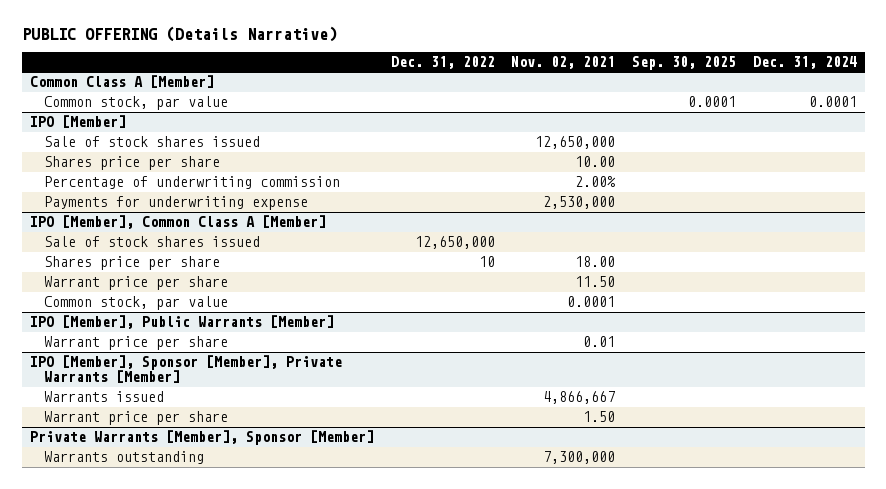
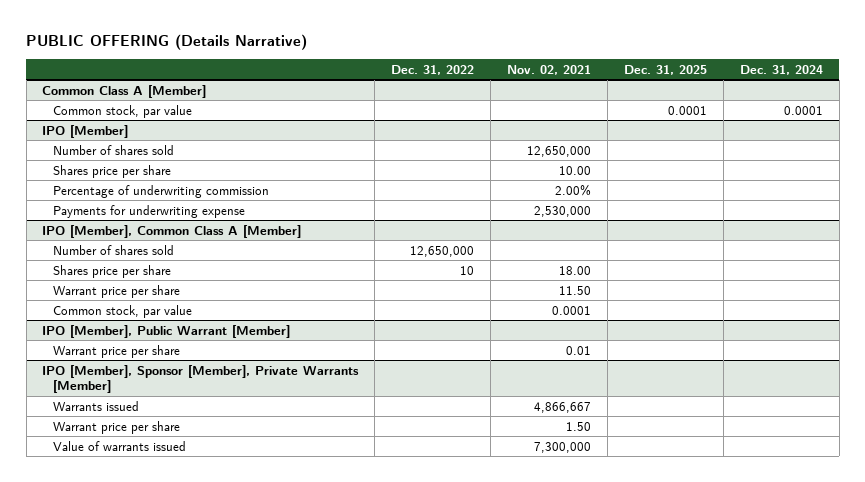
[631,55,736,70] Sep. 30, 2025 -> none
none -> [623,64,707,75] Dec. 31, 2025
[43,136,260,148] Sale of stock shares issued -> [53,144,175,155] Number of shares sold
[43,236,260,248] Sale of stock shares issued -> [53,244,175,255] Number of shares sold
[29,315,334,330] IPO [Member], Public Warrants [Member] -> [42,324,291,338] IPO [Member], Public Warrant [Member]
[29,430,374,446] Private Warrants [Member], Sponsor [Member] -> none
[43,451,204,465] Warrants outstanding -> [53,440,187,451] Value of warrants issued

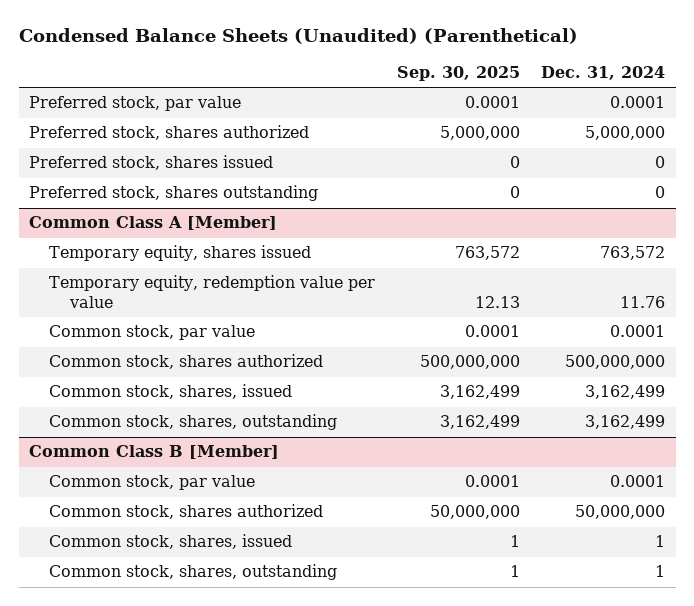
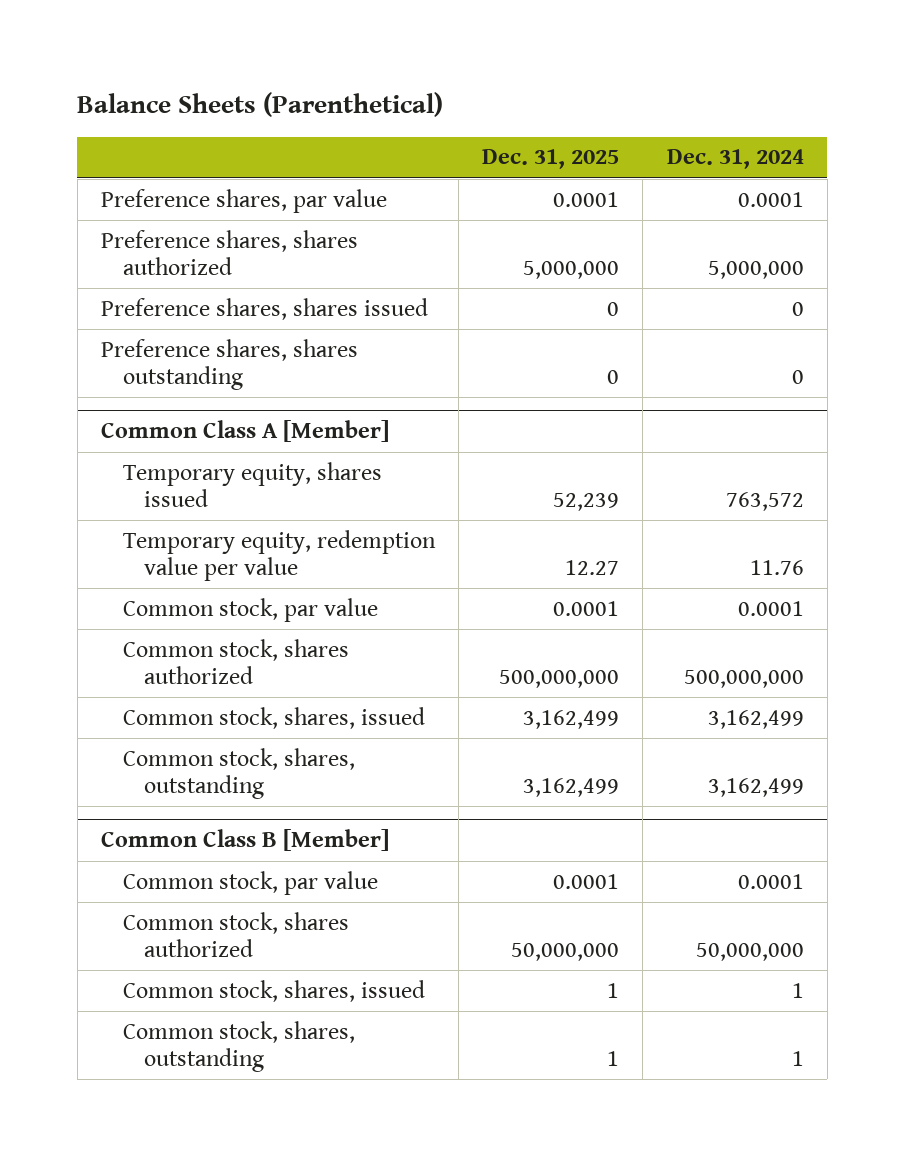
[18,28,578,45] Condensed Balance Sheets (Unaudited) (Parenthetical) -> [77,92,444,118] Balance Sheets (Parenthetical)
[396,66,520,82] Sep. 30, 2025 -> none
none -> [482,149,620,170] Dec. 31, 2025
[29,96,242,112] Preferred stock, par value -> [101,188,388,213] Preference shares, par value
[29,125,310,141] Preferred stock, shares authorized -> [101,229,359,276] Preference shares, shares authorized
[29,155,274,171] Preferred stock, shares issued -> [101,297,429,320] Preference shares, shares issued
[29,185,319,202] Preferred stock, shares outstanding -> [101,338,359,391] Preference shares, shares outstanding

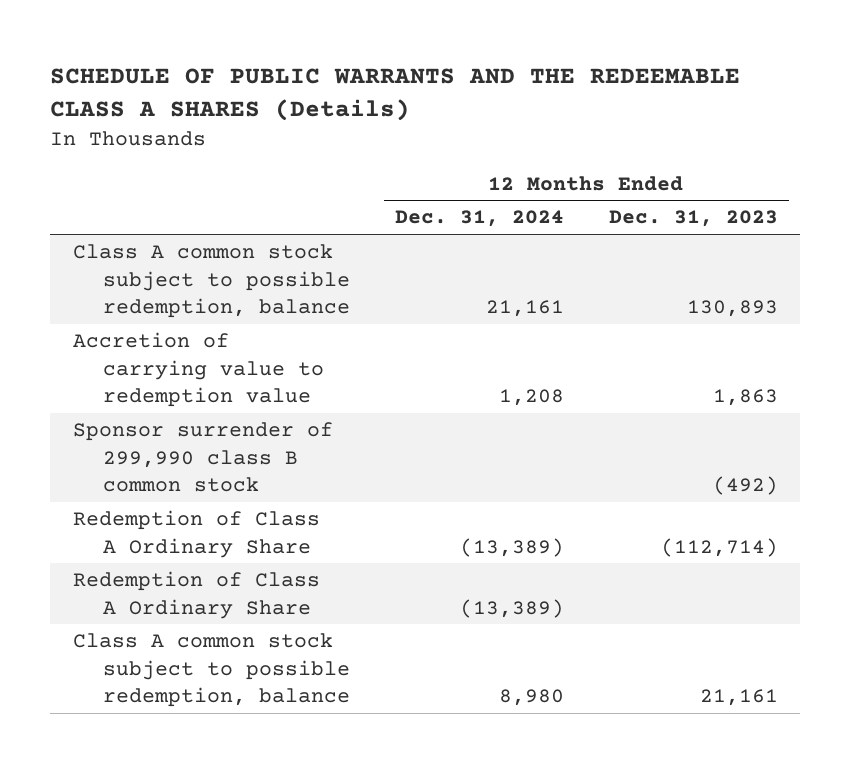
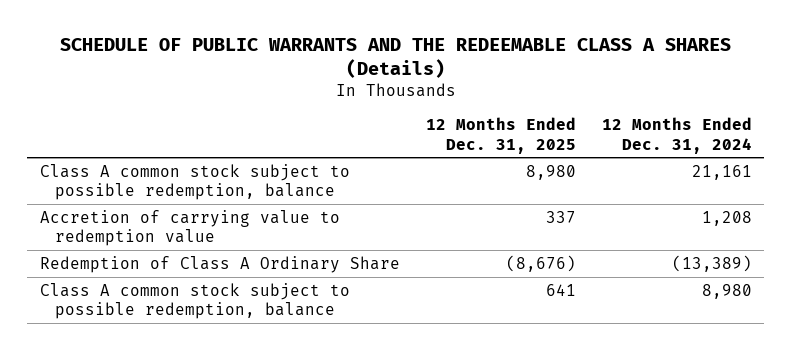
[608,210,778,228] Dec. 31, 2023 -> none
none -> [425,117,576,154] 12 Months Ended Dec. 31, 2025
[72,422,333,492] Sponsor surrender of 299,990 class B common stock -> none
[72,571,320,619] Redemption of Class A Ordinary Share -> none

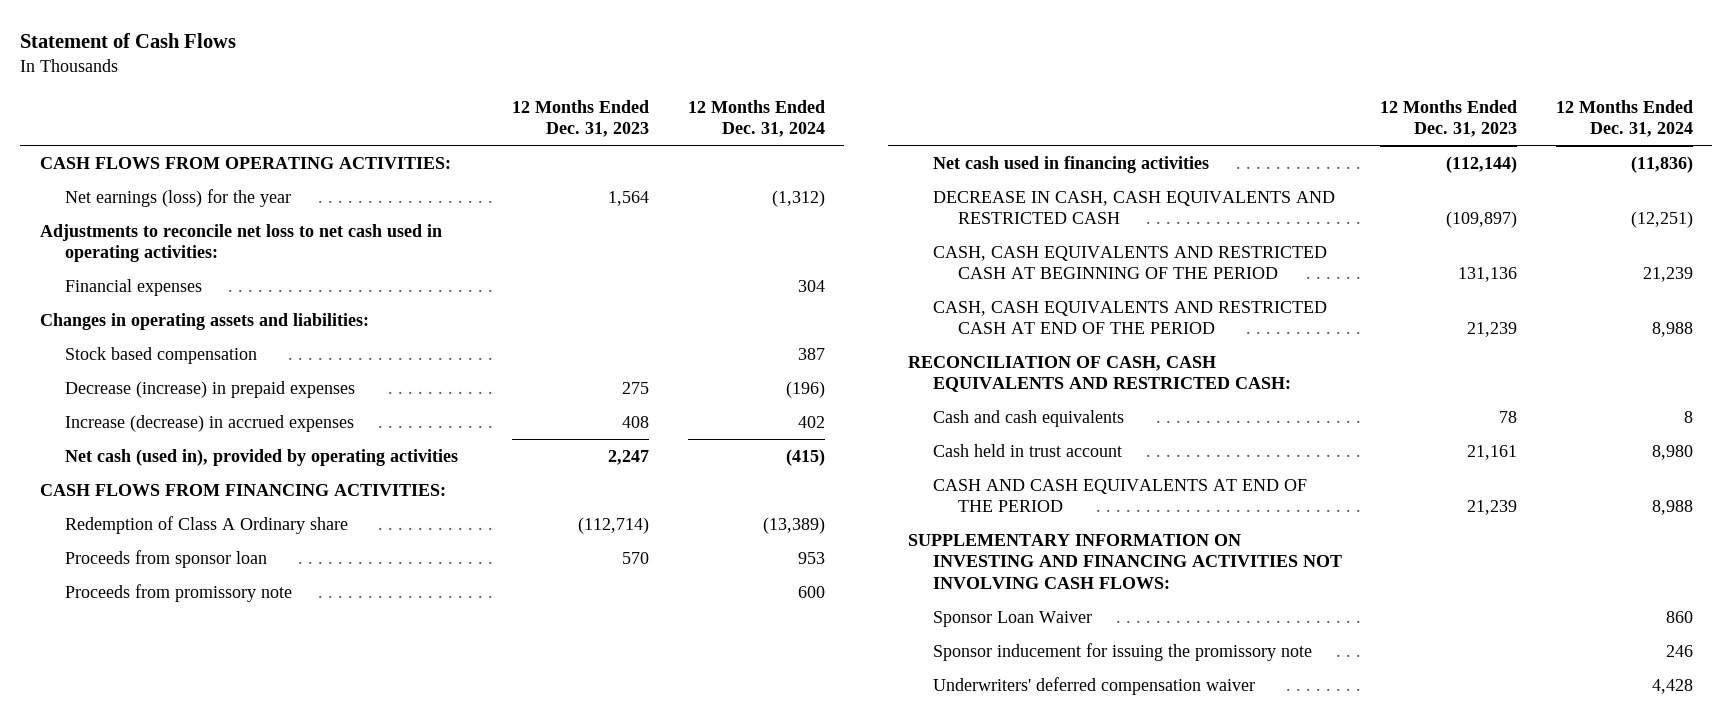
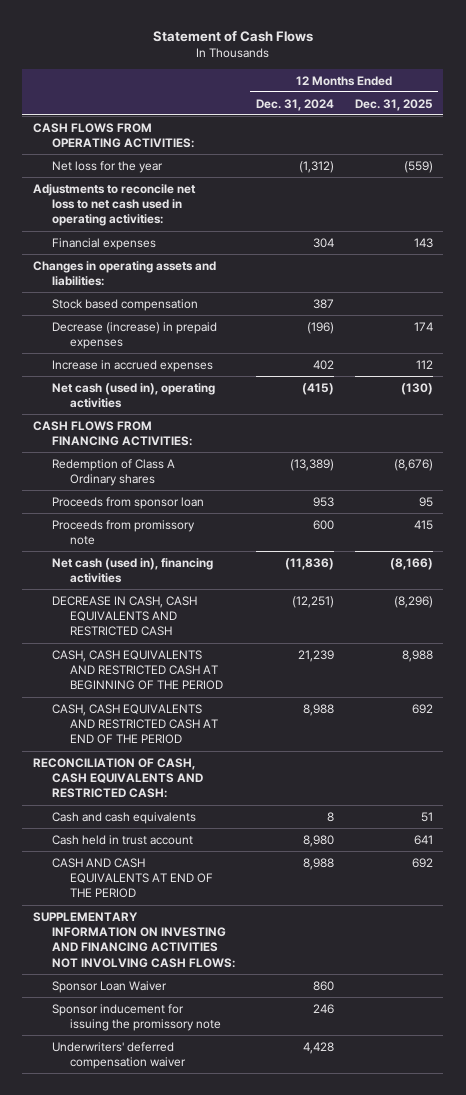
[512,99,650,138] 12 Months Ended Dec. 31, 2023 -> none
none -> [354,98,433,111] Dec. 31, 2025
[65,188,292,207] Net earnings (loss) for the year -> [51,160,163,173] Net loss for the year
[65,414,355,432] Increase (decrease) in accrued expenses -> [51,359,213,372] Increase in accrued expenses
[65,448,459,466] Net cash (used in), provided by operating activities -> [51,382,215,409] Net cash (used in), operating activities
[65,515,349,534] Redemption of Class A Ordinary share -> [51,458,175,487] Redemption of Class A Ordinary shares
[932,155,1209,173] Net cash used in financing activities -> [51,557,213,584] Net cash (used in), financing activities

